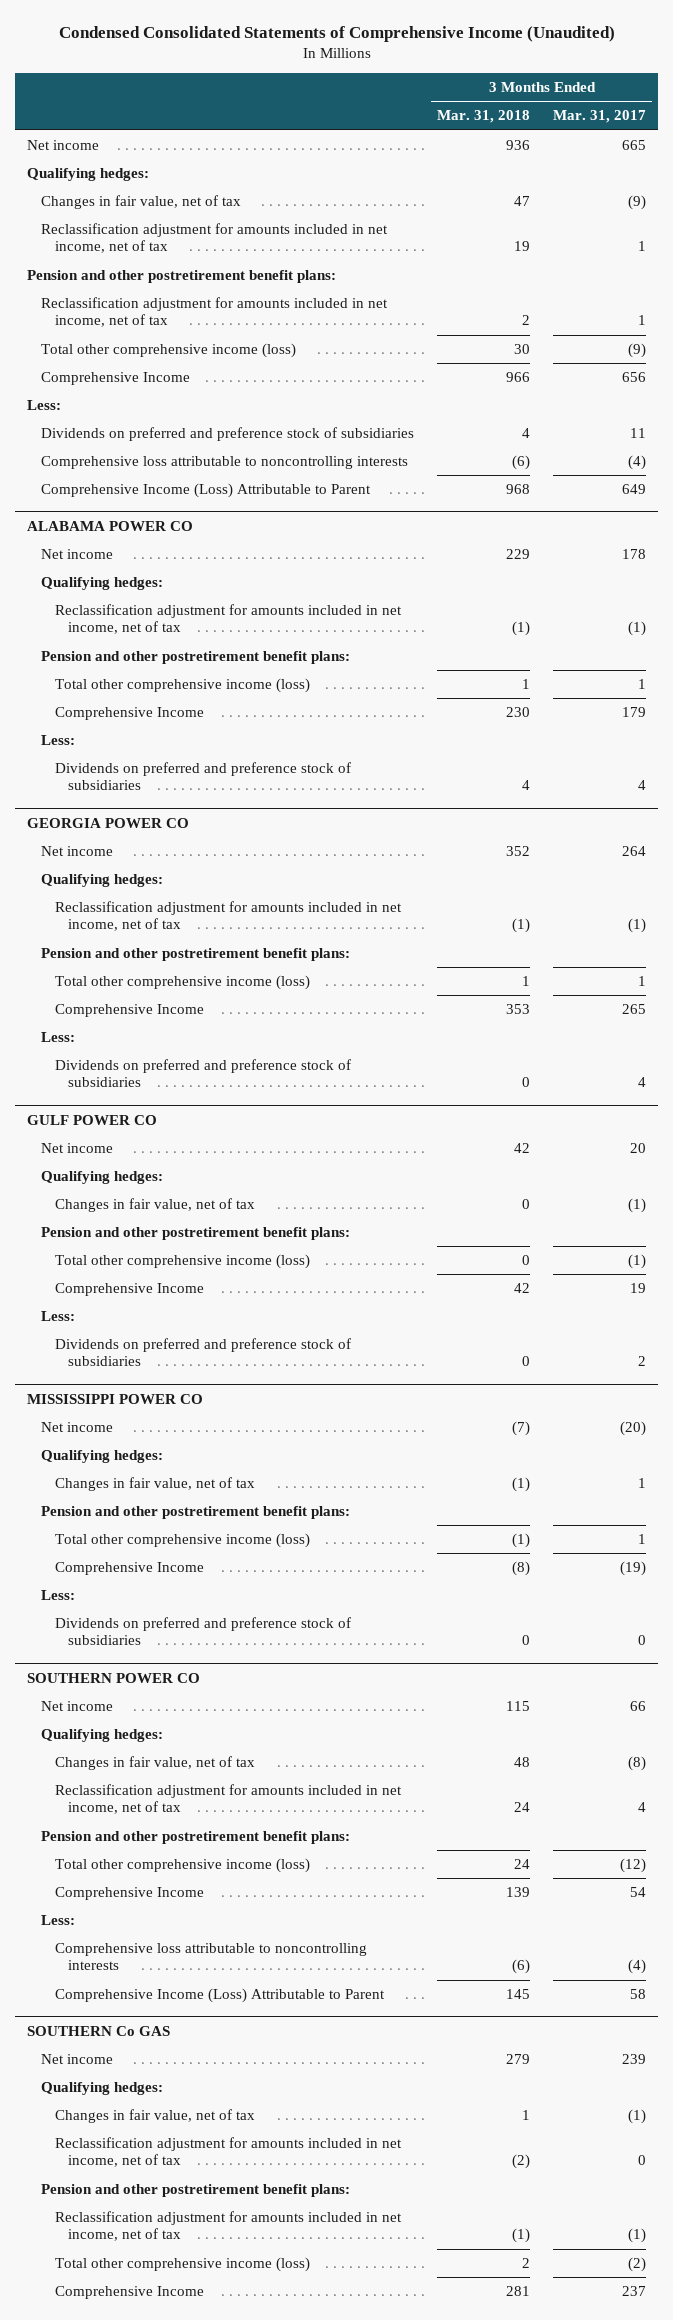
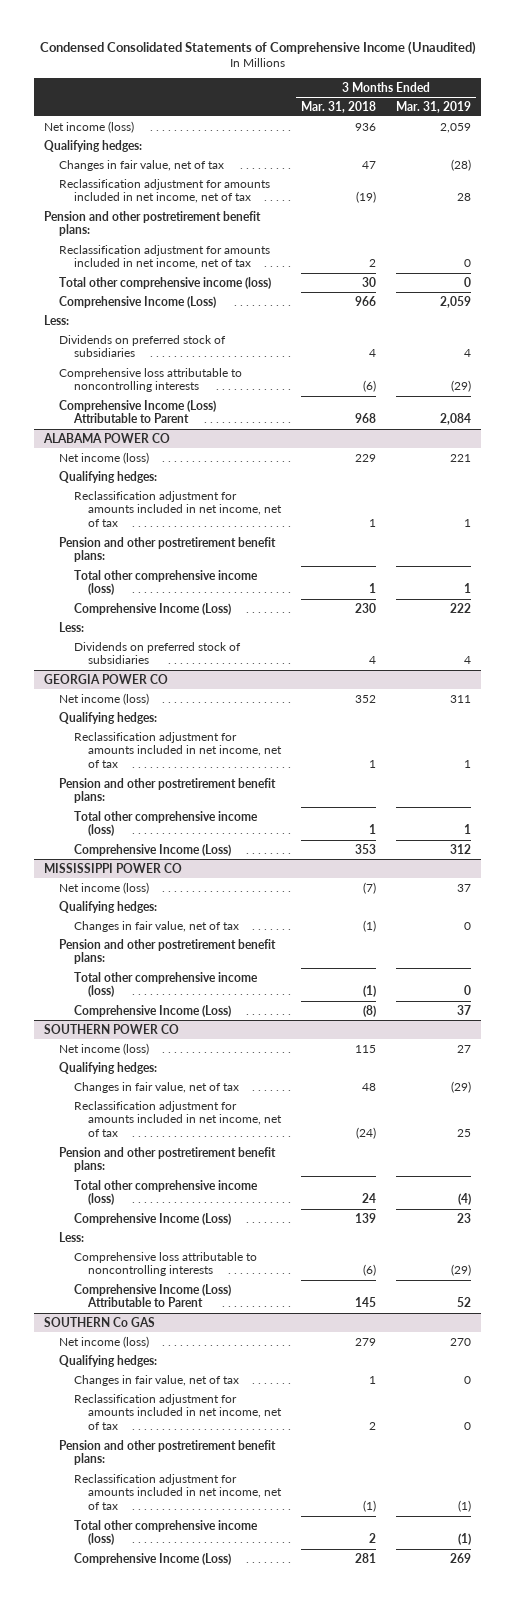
[553,110,647,124] Mar. 31, 2017 -> none
none -> [396,100,472,113] Mar. 31, 2019
[26,140,99,151] Net income -> [44,120,135,133] Net income (loss)
[514,241,531,252] 19 -> [356,191,377,204] (19)
[40,372,190,386] Comprehensive Income -> [58,295,216,308] Comprehensive Income (Loss)
[40,427,414,442] Dividends on preferred and preference stock of subsidiaries -> [58,334,226,358] Dividends on preferred stock of subsidiaries
[40,549,113,560] Net income -> [58,451,149,464] Net income (loss)
[512,621,531,637] (1) -> [369,519,377,528] 1
[54,707,204,721] Comprehensive Income -> [73,602,231,615] Comprehensive Income (Loss)
[54,762,351,791] Dividends on preferred and preference stock of subsidiaries -> [73,641,241,665] Dividends on preferred stock of subsidiaries
[40,846,113,857] Net income -> [58,692,149,705] Net income (loss)
[512,918,531,934] (1) -> [369,760,377,769] 1
[40,1032,75,1043] Less: -> none
[54,1059,351,1088] Dividends on preferred and preference stock of subsidiaries -> none
[26,1114,157,1125] GULF POWER CO -> none
[40,1143,113,1154] Net income -> none
[40,1171,163,1185] Qualifying hedges: -> none
[54,1198,255,1213] Changes in fair value, net of tax -> none
[40,1227,350,1241] Pension and other postretirement benefit plans: -> none
[54,1254,310,1270] Total other comprehensive income (loss) -> none
[54,1283,204,1297] Comprehensive Income -> none
[40,1311,75,1322] Less: -> none
[54,1338,351,1367] Dividends on preferred and preference stock of subsidiaries -> none
[54,1004,204,1018] Comprehensive Income -> [73,843,231,856] Comprehensive Income (Loss)
[40,1422,113,1433] Net income -> [58,881,149,894] Net income (loss)
[40,1590,75,1601] Less: -> none
[54,1617,351,1646] Dividends on preferred and preference stock of subsidiaries -> none
[54,1562,204,1576] Comprehensive Income -> [73,1004,231,1017] Comprehensive Income (Loss)
[40,1701,113,1712] Net income -> [58,1042,149,1055] Net income (loss)
[514,1802,531,1813] 24 -> [356,1127,377,1140] (24)
[54,1887,204,1901] Comprehensive Income -> [73,1212,231,1225] Comprehensive Income (Loss)
[40,2054,113,2065] Net income -> [58,1335,149,1348] Net income (loss)
[512,2154,531,2170] (2) -> [369,1422,377,1431] 2
[54,2286,204,2300] Comprehensive Income -> [73,1552,231,1565] Comprehensive Income (Loss)

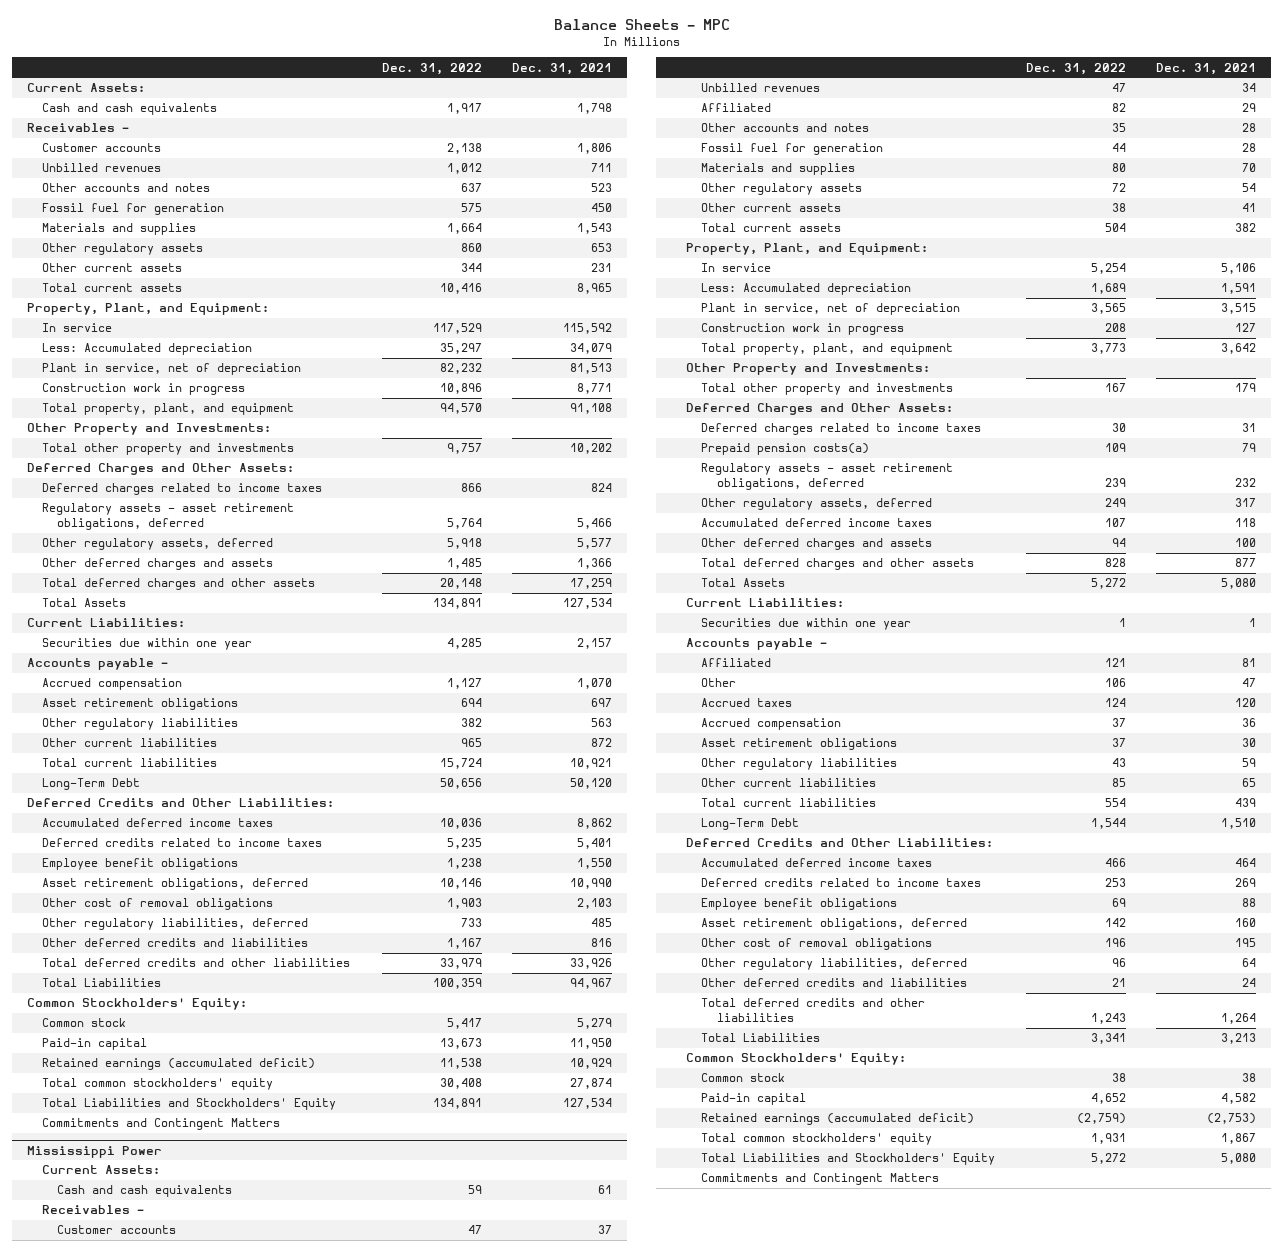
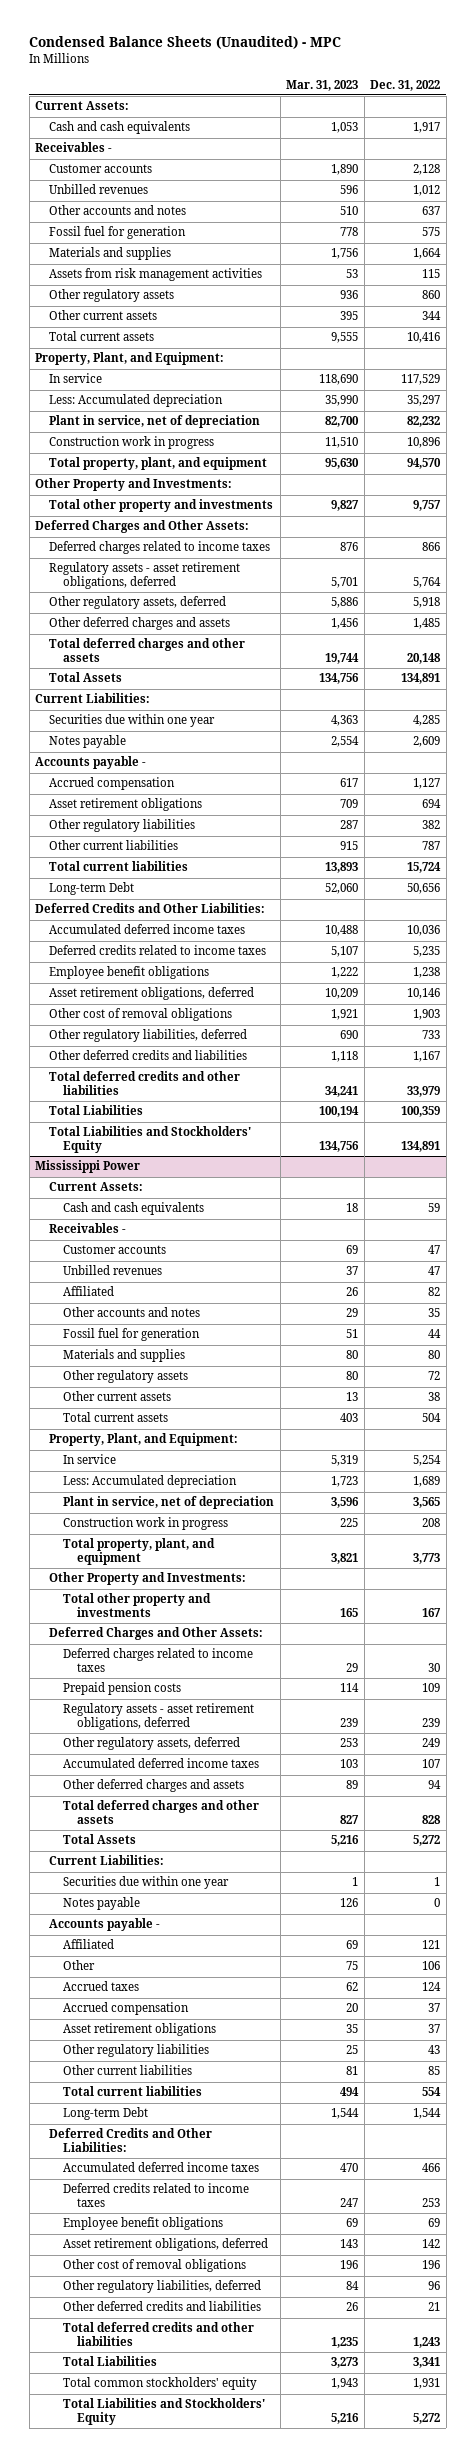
[553,18,730,30] Balance Sheets - MPC -> [29,36,342,50] Condensed Balance Sheets (Unaudited) - MPC
[511,62,612,75] Dec. 31, 2021 -> none
none -> [286,79,359,91] Mar. 31, 2023
[446,143,482,155] 2,138 -> [413,164,441,176] 2,128
none -> [49,268,263,282] Assets from risk management activities
none -> [49,735,127,749] Notes payable
[460,738,482,748] 965 -> [422,841,441,851] 787
[42,778,141,791] Long-Term Debt -> [49,882,135,896] Long-term Debt
[27,998,248,1011] Common Stockholders' Equity: -> none
[42,1018,127,1028] Common stock -> none
[42,1038,148,1051] Paid-in capital -> none
[42,1058,316,1071] Retained earnings (accumulated deficit) -> none
[42,1078,274,1091] Total common stockholders' equity -> none
[42,1118,281,1131] Commitments and Contingent Matters -> none
[701,443,870,456] Prepaid pension costs(a) -> [63,1682,182,1696] Prepaid pension costs
none -> [63,1897,141,1911] Notes payable
[701,818,800,831] Long-Term Debt -> [63,2107,149,2121] Long-term Debt
[686,1053,907,1066] Common Stockholders' Equity: -> none
[701,1073,786,1083] Common stock -> none
[701,1093,807,1106] Paid-in capital -> none
[701,1113,975,1126] Retained earnings (accumulated deficit) -> none
[701,1173,940,1186] Commitments and Contingent Matters -> none

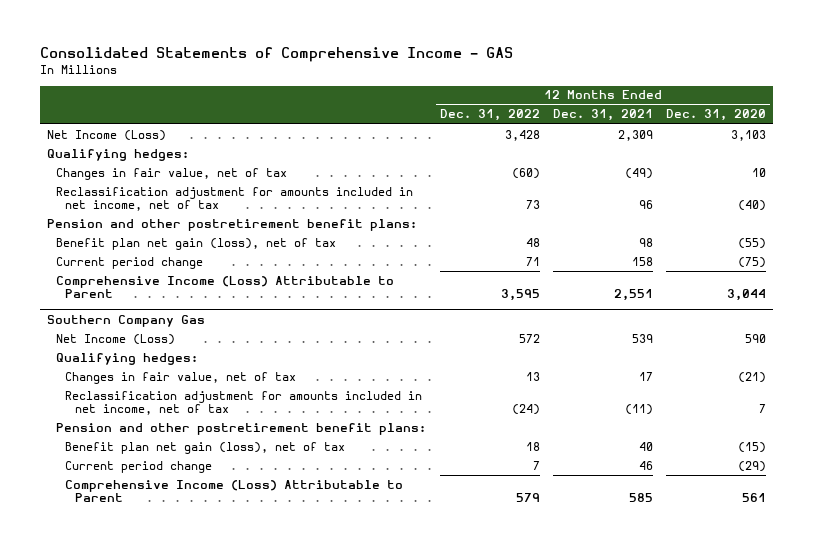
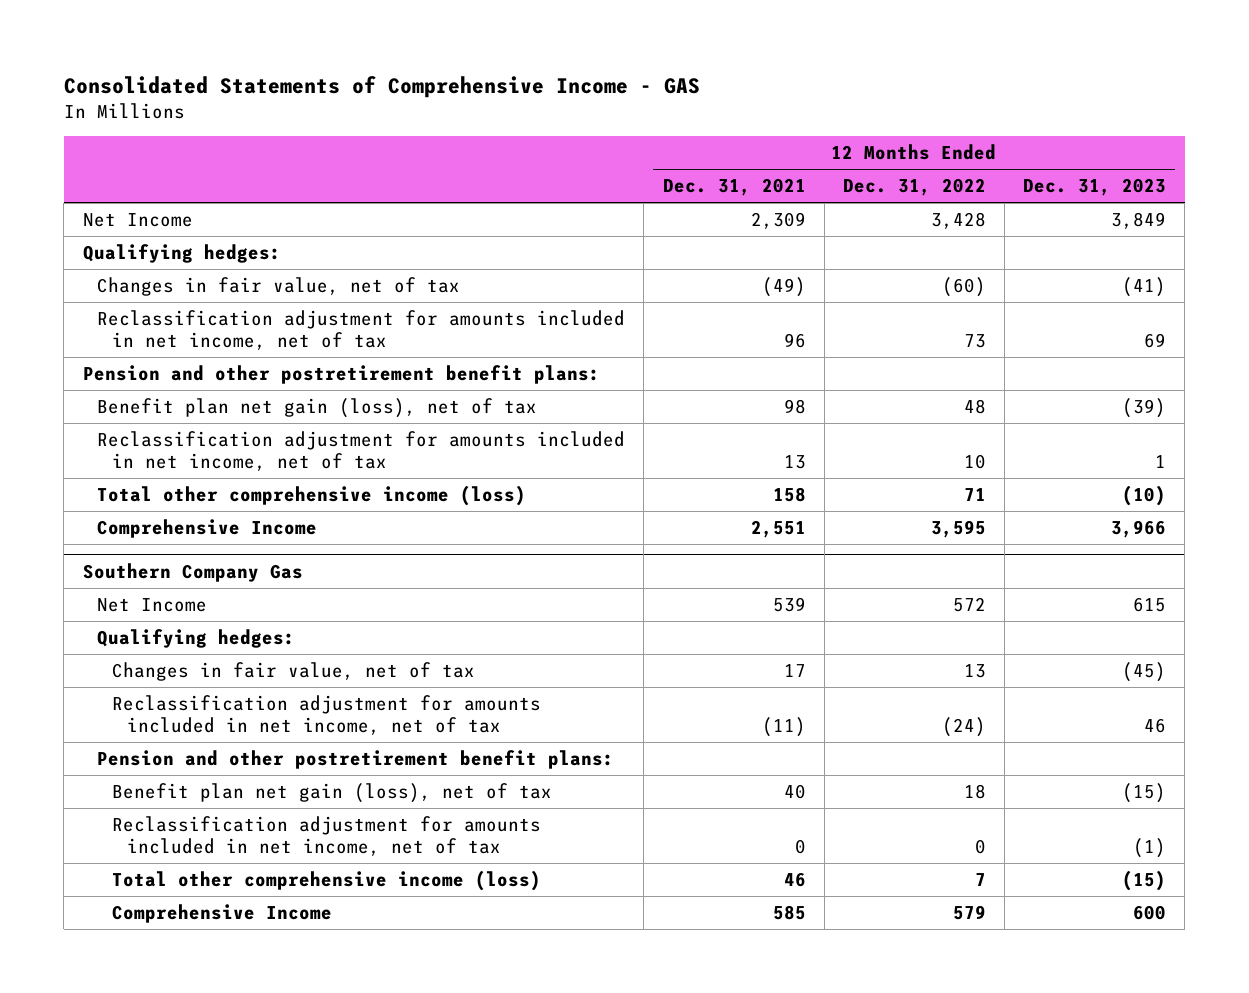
[666,109,767,122] Dec. 31, 2020 -> none
none -> [1023,178,1167,197] Dec. 31, 2023
[46,129,166,141] Net Income (Loss) -> [82,213,193,228] Net Income
none -> [97,431,626,471] Reclassification adjustment for amounts included in net income, net of tax
[56,256,204,269] Current period change -> [97,485,527,507] Total other comprehensive income (loss)
[56,275,395,299] Comprehensive Income (Loss) Attributable to Parent -> [97,519,318,539] Comprehensive Income
[56,333,176,345] Net Income (Loss) -> [97,598,208,613] Net Income
none -> [111,816,541,856] Reclassification adjustment for amounts included in net income, net of tax
[65,460,213,473] Current period change -> [111,870,541,892] Total other comprehensive income (loss)
[65,479,404,503] Comprehensive Income (Loss) Attributable to Parent -> [111,904,332,924] Comprehensive Income

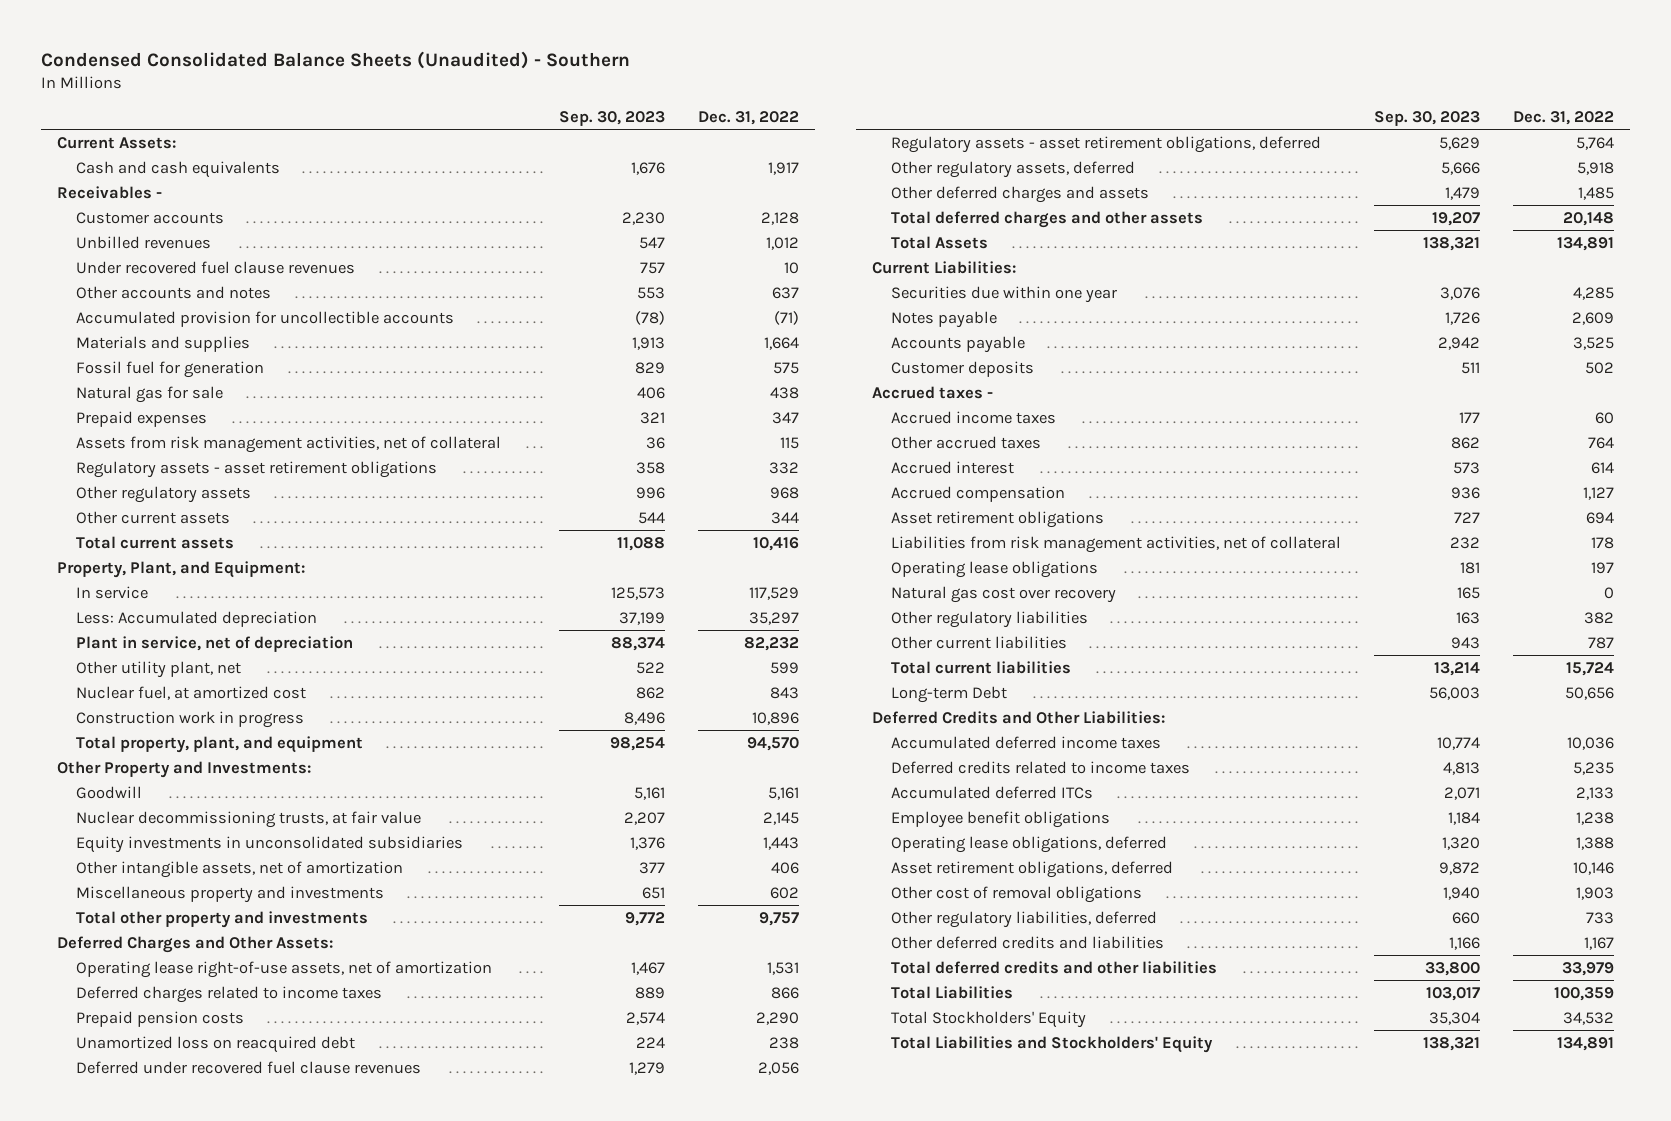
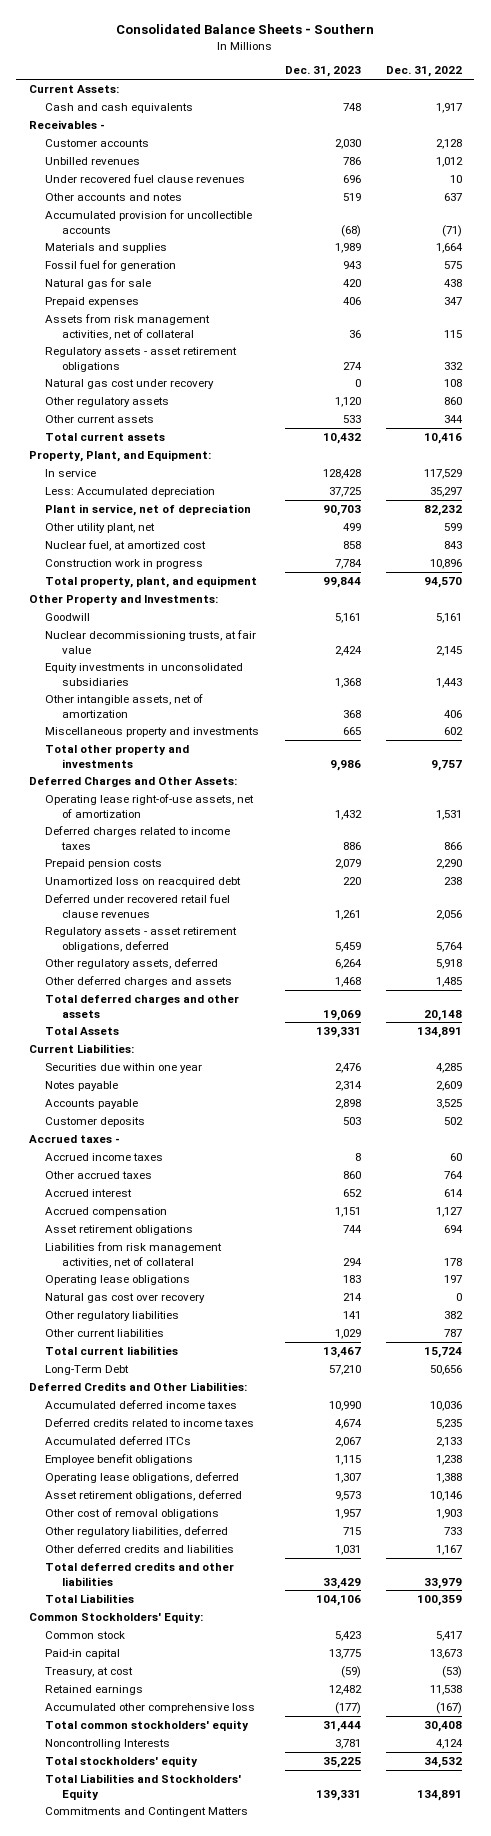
[40,51,630,70] Condensed Consolidated Balance Sheets (Unaudited) - Southern -> [116,24,375,35] Consolidated Balance Sheets - Southern
[559,111,666,127] Sep. 30, 2023 -> none
none -> [284,66,361,78] Dec. 31, 2023
none -> [45,378,215,389] Natural gas cost under recovery
[769,486,799,499] 968 -> [443,396,462,405] 860
[76,1060,422,1074] Deferred under recovered fuel clause revenues -> [45,893,231,918] Deferred under recovered retail fuel clause revenues
[891,685,1008,703] Long-term Debt -> [45,1364,130,1375] Long-Term Debt
none -> [29,1611,204,1623] Common Stockholders' Equity:
none -> [45,1630,126,1639] Common stock
none -> [45,1648,121,1659] Paid-in capital
none -> [45,1666,134,1677] Treasury, at cost
none -> [45,1684,144,1695] Retained earnings
none -> [45,1702,256,1713] Accumulated other comprehensive loss
none -> [45,1719,250,1731] Total common stockholders' equity
none -> [45,1738,171,1749] Noncontrolling Interests
[891,1010,1087,1028] Total Stockholders' Equity -> [45,1755,199,1767] Total stockholders' equity
none -> [45,1806,249,1817] Commitments and Contingent Matters

